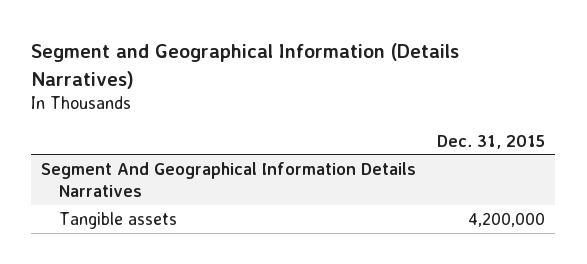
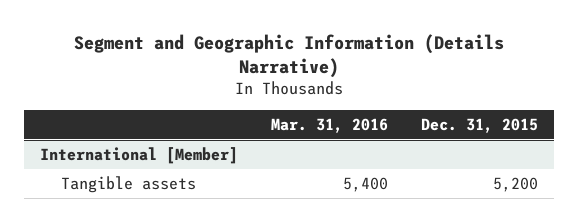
[31,43,460,89] Segment and Geographical Information (Details Narratives) -> [73,33,504,78] Segment and Geographic Information (Details Narrative)
none -> [270,117,388,133] Mar. 31, 2016
[41,161,417,198] Segment And Geographical Information Details Narratives -> none
none -> [40,146,239,164] International [Member]
[468,211,546,227] 4,200,000 -> [492,176,538,192] 5,200

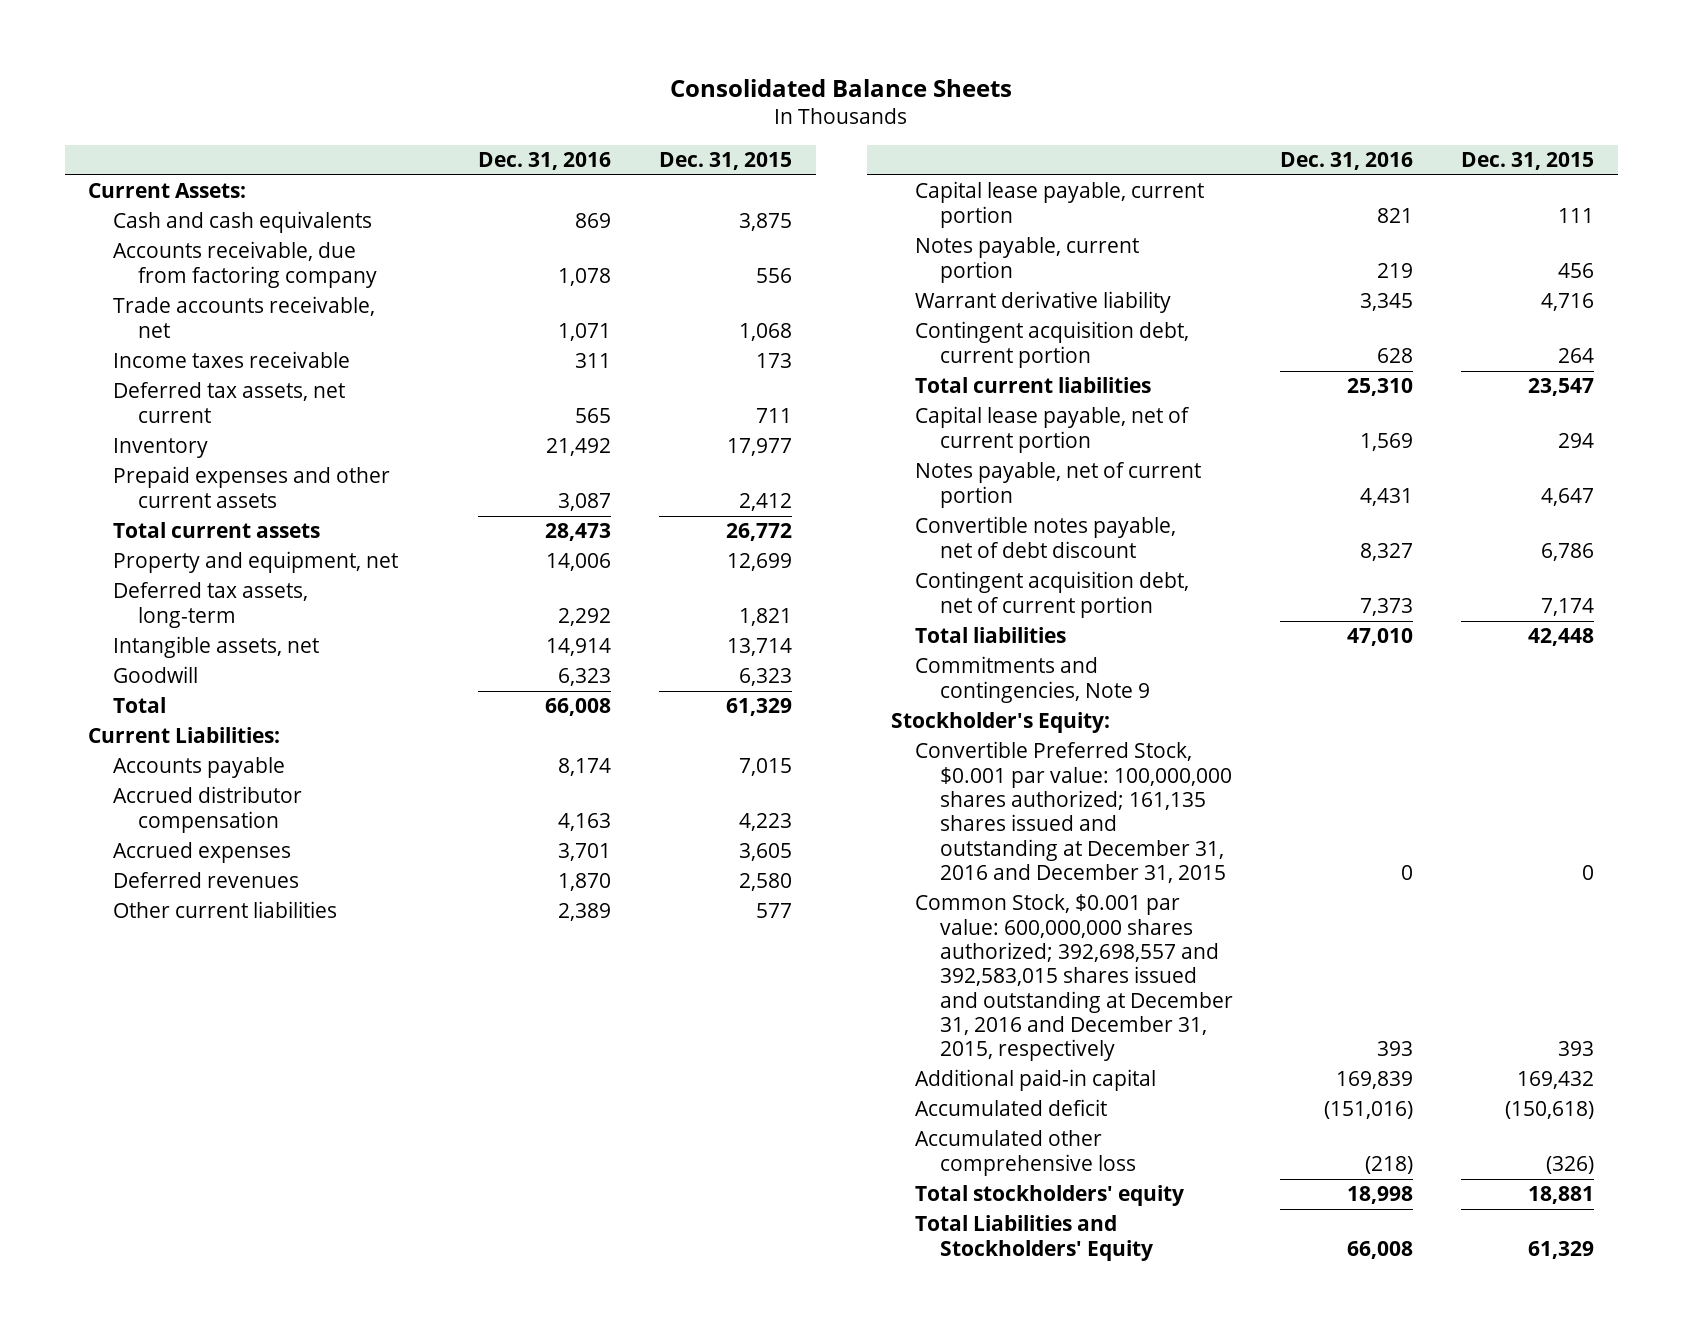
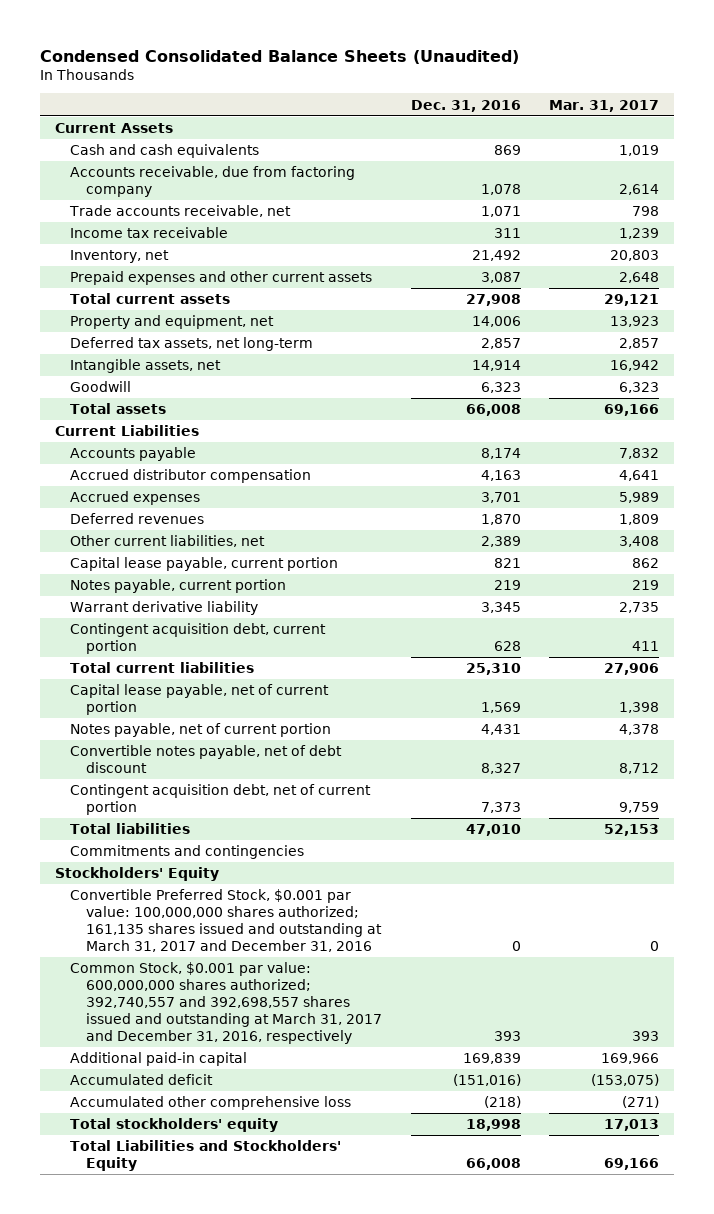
[670,78,1013,97] Consolidated Balance Sheets -> [40,49,520,64] Condensed Consolidated Balance Sheets (Unaudited)
[658,152,792,171] Dec. 31, 2015 -> none
none -> [549,99,660,112] Mar. 31, 2017
[88,183,247,199] Current Assets: -> [54,123,173,134] Current Assets
[113,382,346,423] Deferred tax assets, net current -> none
[113,351,351,369] Income taxes receivable -> [70,227,229,239] Income tax receivable
[113,438,209,459] Inventory -> [70,250,170,264] Inventory, net
[545,523,612,542] 28,473 -> [465,294,521,307] 27,908
[113,582,309,628] Deferred tax assets, long-term -> [70,337,314,352] Deferred tax assets, net long-term
[558,607,612,626] 2,292 -> [480,338,521,350] 2,857
[113,697,167,714] Total -> [70,403,167,415] Total assets
[88,727,281,744] Current Liabilities: -> [54,425,199,437] Current Liabilities
[113,901,338,919] Other current liabilities -> [70,535,266,548] Other current liabilities, net
[915,656,1150,703] Commitments and contingencies, Note 9 -> [70,845,305,860] Commitments and contingencies
[890,712,1110,734] Stockholder's Equity: -> [54,867,219,882] Stockholders' Equity
[915,741,1232,884] Convertible Preferred Stock, $0.001 par value: 100,000,000 shares authorized; 161,135 shares issued and outstanding at December 31, 2016 and December 31, 2015 -> [70,889,382,952] Convertible Preferred Stock, $0.001 par value: 100,000,000 shares authorized; 161,135 shares issued and outstanding at March 31, 2017 and December 31, 2016
[915,894,1233,1062] Common Stock, $0.001 par value: 600,000,000 shares authorized; 392,698,557 and 392,583,015 shares issued and outstanding at December 31, 2016 and December 31, 2015, respectively -> [70,962,382,1044] Common Stock, $0.001 par value: 600,000,000 shares authorized; 392,740,557 and 392,698,557 shares issued and outstanding at March 31, 2017 and December 31, 2016, respectively

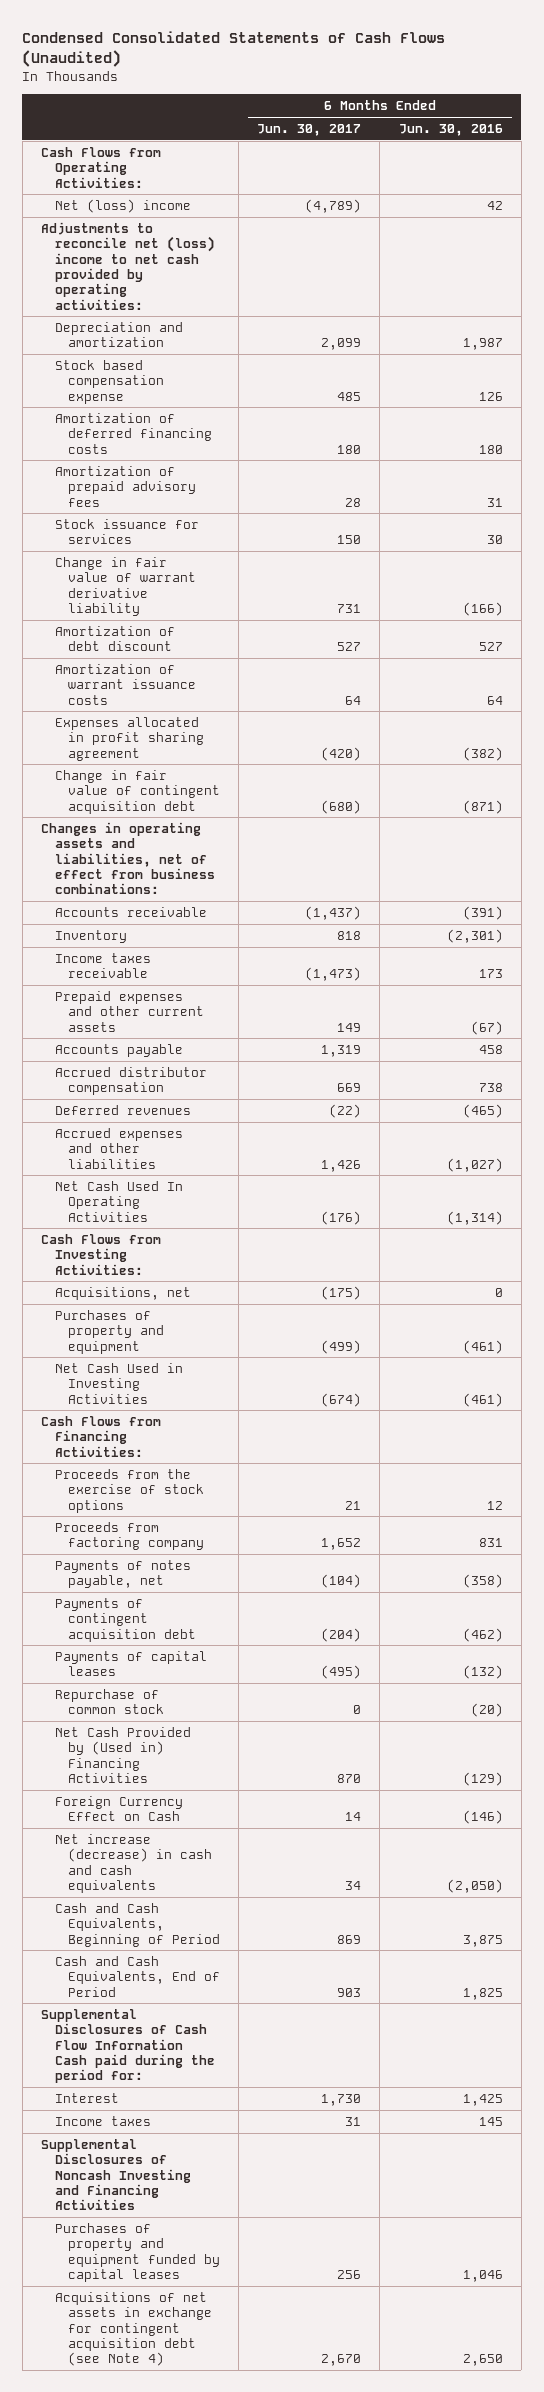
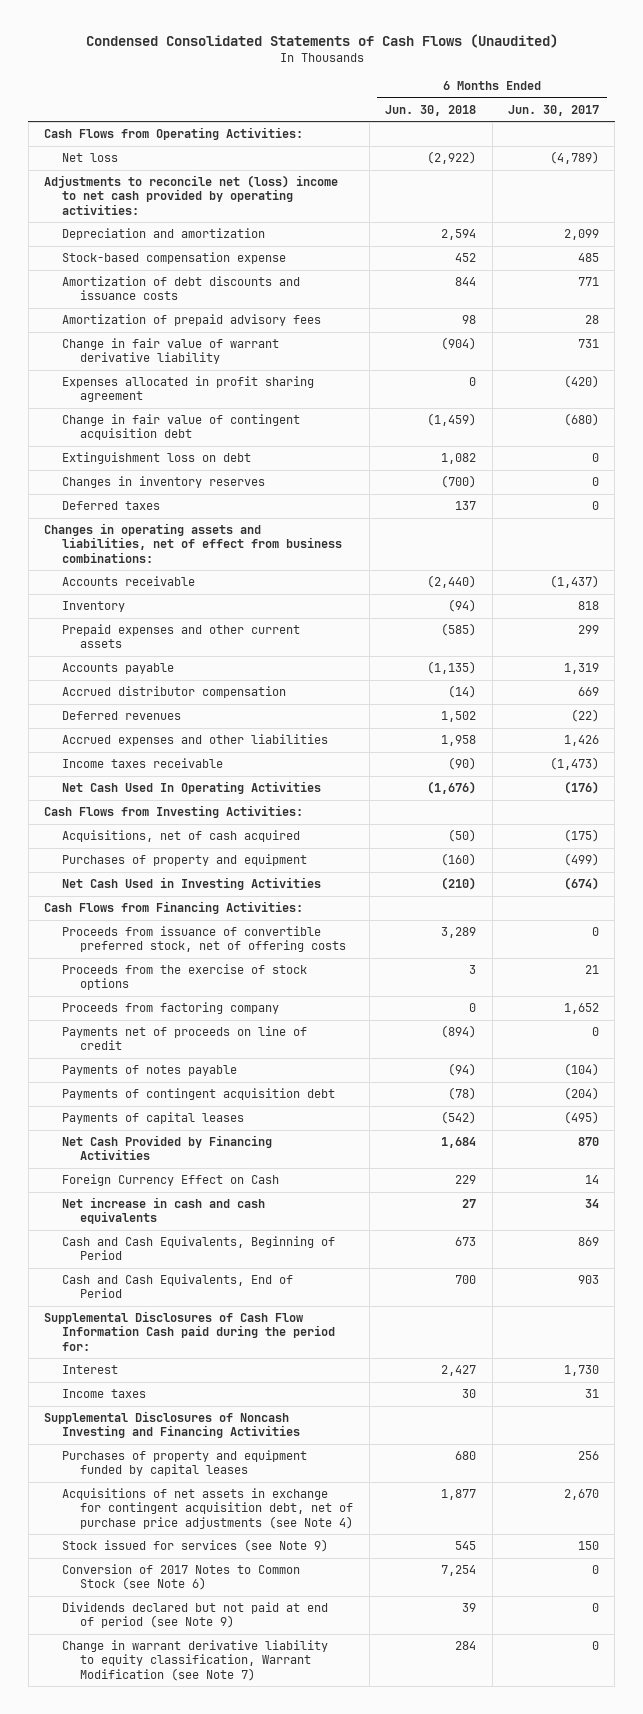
[398,124,503,137] Jun. 30, 2016 -> none
none -> [385,104,477,116] Jun. 30, 2018
[54,198,191,213] Net (loss) income -> [62,153,119,163] Net loss
[54,412,213,454] Amortization of deferred financing costs -> none
[54,359,165,404] Stock based compensation expense -> [62,252,287,265] Stock-based compensation expense
none -> [62,276,301,301] Amortization of debt discounts and issuance costs
[54,518,199,545] Stock issuance for services -> none
[54,625,175,652] Amortization of debt discount -> none
[54,663,197,705] Amortization of warrant issuance costs -> none
none -> [62,452,252,465] Extinguishment loss on debt
none -> [62,476,266,489] Changes in inventory reserves
none -> [62,501,161,511] Deferred taxes
[337,1022,362,1032] 149 -> [577,625,599,635] 299
[54,952,151,979] Income taxes receivable -> [62,758,224,769] Income taxes receivable
[54,1286,191,1300] Acquisitions, net -> [62,830,301,843] Acquisitions, net of cash acquired
none -> [62,926,347,953] Proceeds from issuance of convertible preferred stock, net of offering costs
none -> [62,1026,308,1051] Payments net of proceeds on line of credit
[54,1559,191,1589] Payments of notes payable, net -> [62,1065,238,1077] Payments of notes payable
[54,1688,165,1715] Repurchase of common stock -> none
[54,1726,191,1783] Net Cash Provided by (Used in) Financing Activities -> [62,1135,273,1161] Net Cash Provided by Financing Activities
[54,1833,213,1893] Net increase (decrease) in cash and cash equivalents -> [62,1197,266,1225] Net increase in cash and cash equivalents
[54,2291,213,2367] Acquisitions of net assets in exchange for contingent acquisition debt (see Note 4) -> [62,1488,354,1529] Acquisitions of net assets in exchange for contingent acquisition debt, net of purchase price adjustments (see Note 4)
none -> [62,1539,329,1553] Stock issued for services (see Note 9)
none -> [62,1564,301,1591] Conversion of 2017 Notes to Common Stock (see Note 6)
none -> [62,1602,329,1629] Dividends declared but not paid at end of period (see Note 9)
none -> [62,1640,329,1681] Change in warrant derivative liability to equity classification, Warrant Modification (see Note 7)

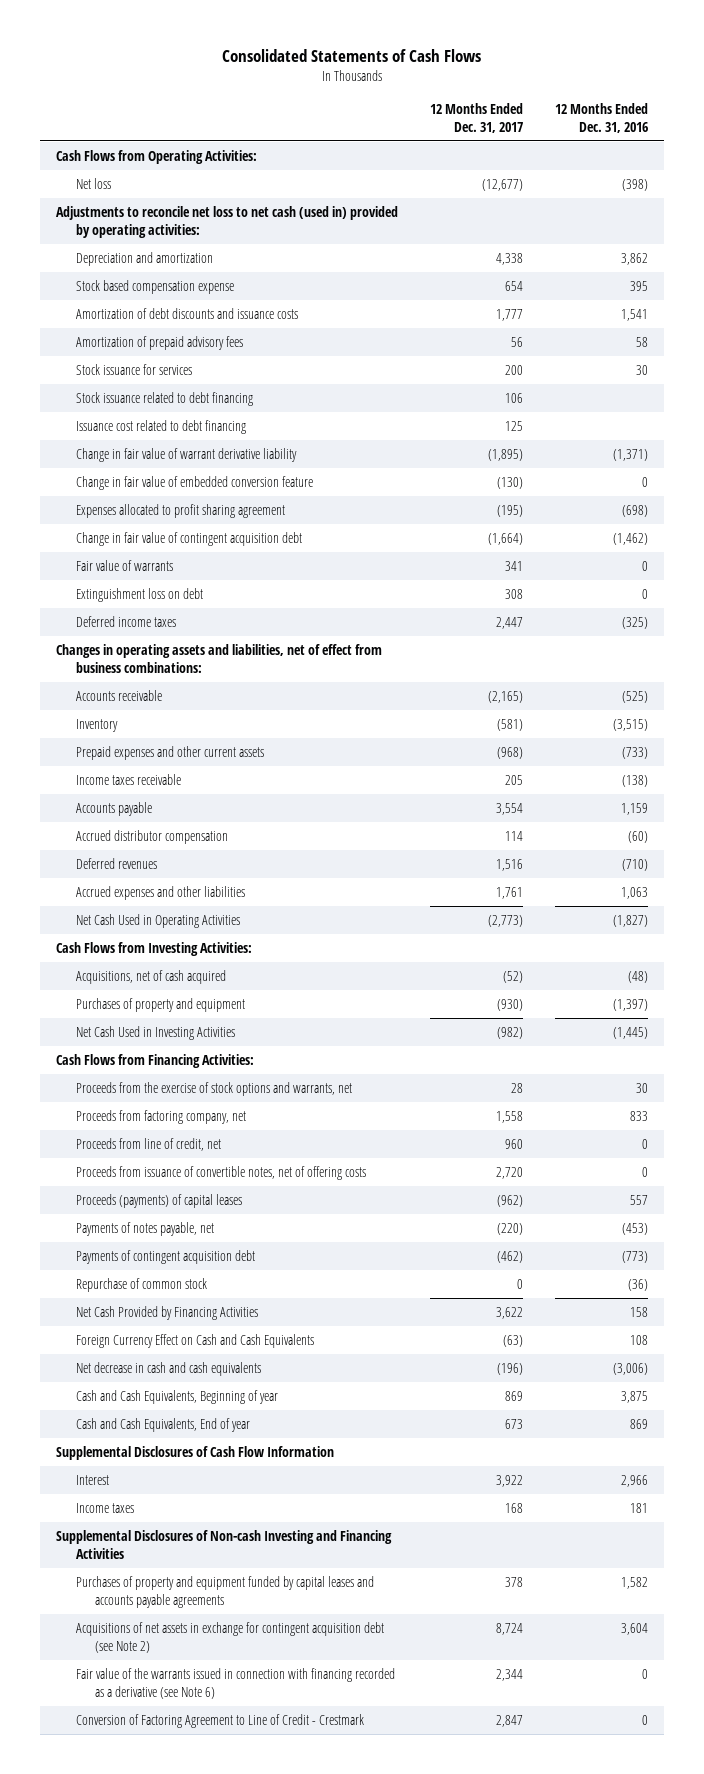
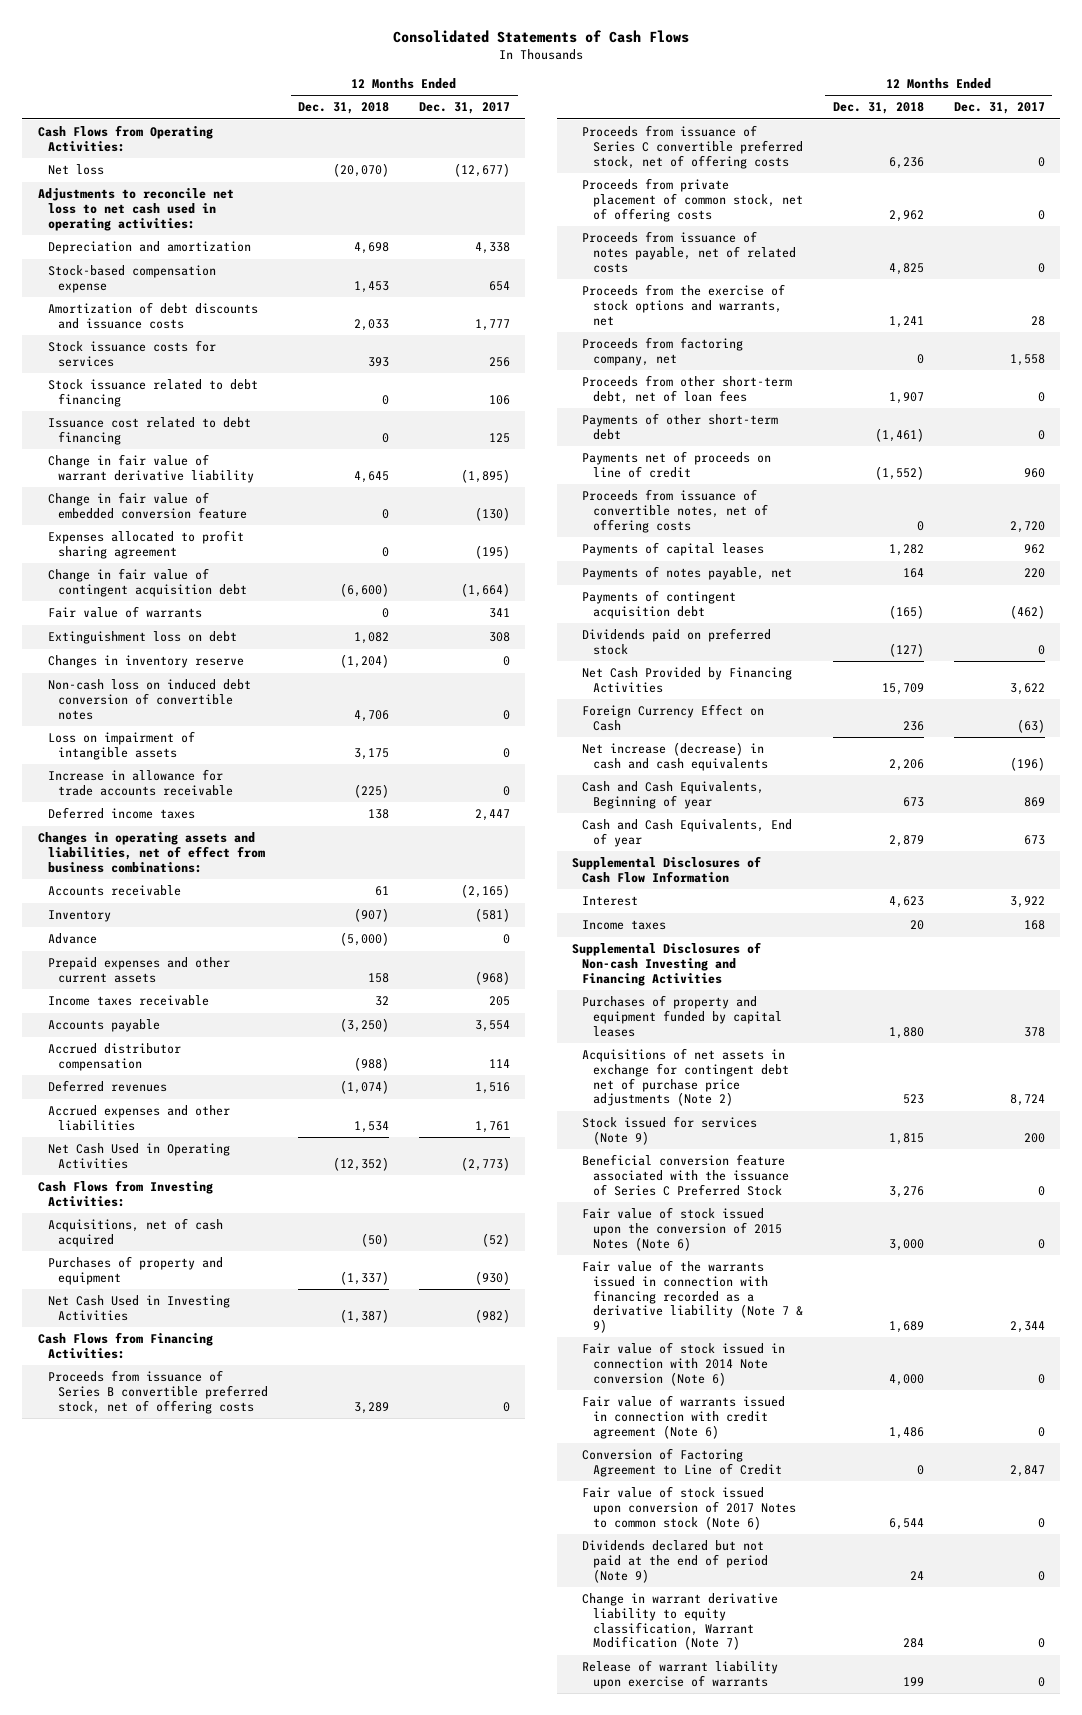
[554,102,648,134] 12 Months Ended Dec. 31, 2016 -> none
none -> [298,102,390,115] Dec. 31, 2018
[55,205,398,239] Adjustments to reconcile net loss to net cash (used in) provided by operating activities: -> [37,188,234,231] Adjustments to reconcile net loss to net cash used in operating activities:
[75,279,234,294] Stock based compensation expense -> [47,265,216,293] Stock-based compensation expense
[75,335,243,350] Amortization of prepaid advisory fees -> none
[75,363,192,375] Stock issuance for services -> [47,340,216,367] Stock issuance costs for services
[504,364,523,375] 200 -> [489,356,511,367] 256
none -> [47,655,244,669] Changes in inventory reserve
none -> [47,679,251,720] Non-cash loss on induced debt conversion of convertible notes
none -> [47,731,195,760] Loss on impairment of intangible assets
none -> [47,769,234,796] Increase in allowance for trade accounts receivable
none -> [47,933,97,945] Advance
none -> [47,1370,269,1414] Proceeds from issuance of Series B convertible preferred stock, net of offering costs
none -> [582,125,803,169] Proceeds from issuance of Series C convertible preferred stock, net of offering costs
none -> [582,178,803,222] Proceeds from private placement of common stock, net of offering costs
none -> [582,231,796,273] Proceeds from issuance of notes payable, net of related costs
none -> [582,375,793,404] Proceeds from other short-term debt, net of loan fees
none -> [582,413,779,440] Payments of other short-term debt
[75,1137,221,1151] Proceeds from line of credit, net -> [582,451,772,478] Payments net of proceeds on line of credit
[75,1193,242,1208] Proceeds (payments) of capital leases -> [582,542,765,557] Payments of capital leases
[496,1194,523,1207] (962) -> [1023,544,1045,555] 962
[496,1222,523,1235] (220) -> [1023,568,1045,579] 220
[75,1277,207,1292] Repurchase of common stock -> none
none -> [582,628,772,655] Dividends paid on preferred stock
[75,1333,314,1348] Foreign Currency Effect on Cash and Cash Equivalents -> [582,704,765,731] Foreign Currency Effect on Cash
[75,1361,261,1376] Net decrease in cash and cash equivalents -> [582,742,768,771] Net increase (decrease) in cash and cash equivalents
[75,1575,374,1609] Purchases of property and equipment funded by capital leases and accounts payable agreements -> [582,995,782,1037] Purchases of property and equipment funded by capital leases
[75,1621,384,1654] Acquisitions of net assets in exchange for contingent acquisition debt (see Note 2) -> [582,1048,789,1107] Acquisitions of net assets in exchange for contingent debt net of purchase price adjustments (Note 2)
none -> [582,1116,758,1145] Stock issued for services (Note 9)
none -> [582,1154,789,1196] Beneficial conversion feature associated with the issuance of Series C Preferred Stock
none -> [582,1207,782,1251] Fair value of stock issued upon the conversion of 2015 Notes (Note 6)
none -> [582,1260,803,1333] Fair value of the warrants issued in connection with financing recorded as a derivative liability (Note 7 & 9)
[75,1667,395,1700] Fair value of the warrants issued in connection with financing recorded as a derivative (see Note 6) -> [582,1342,786,1386] Fair value of stock issued in connection with 2014 Note conversion (Note 6)
[495,1668,523,1681] 2,344 -> [1037,1373,1045,1384] 0
none -> [582,1395,786,1439] Fair value of warrants issued in connection with credit agreement (Note 6)
[75,1713,364,1728] Conversion of Factoring Agreement to Line of Credit - Crestmark -> [582,1448,782,1477] Conversion of Factoring Agreement to Line of Credit
none -> [582,1486,796,1530] Fair value of stock issued upon conversion of 2017 Notes to common stock (Note 6)
none -> [582,1540,768,1583] Dividends declared but not paid at the end of period (Note 9)
none -> [582,1593,779,1651] Change in warrant derivative liability to equity classification, Warrant Modification (Note 7)
none -> [582,1660,779,1689] Release of warrant liability upon exercise of warrants

